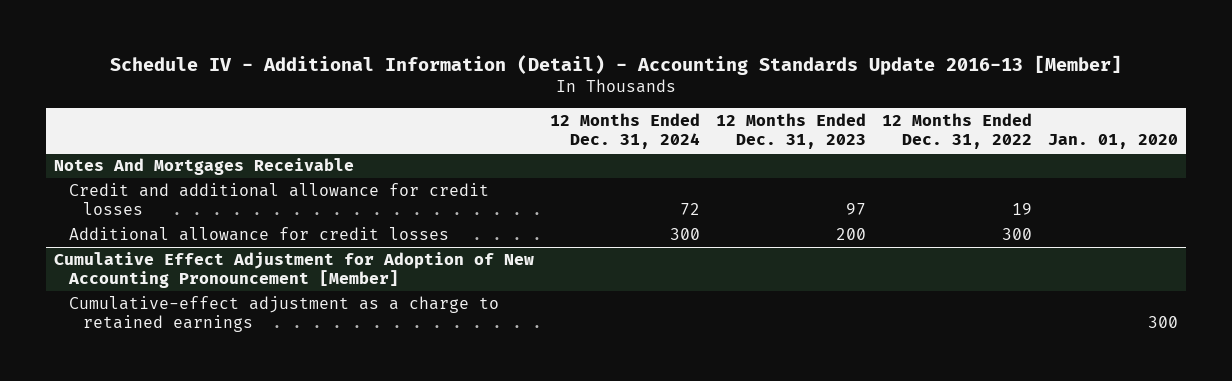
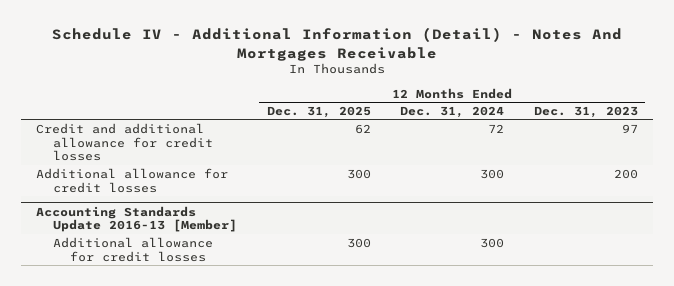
[109,54,1122,75] Schedule IV - Additional Information (Detail) - Accounting Standards Update 2016-13 [Member] -> [52,27,623,61] Schedule IV - Additional Information (Detail) - Notes And Mortgages Receivable
[881,113,1032,150] 12 Months Ended Dec. 31, 2022 -> none
[1047,134,1178,150] Jan. 01, 2020 -> none
none -> [266,105,371,118] Dec. 31, 2025
[53,158,354,176] Notes And Mortgages Receivable -> none
[53,252,534,289] Cumulative Effect Adjustment for Adoption of New Accounting Pronouncement [Member] -> none
[68,296,499,333] Cumulative-effect adjustment as a charge to retained earnings -> none
none -> [36,205,237,233] Accounting Standards Update 2016-13 [Member]
none -> [52,236,213,262] Additional allowance for credit losses

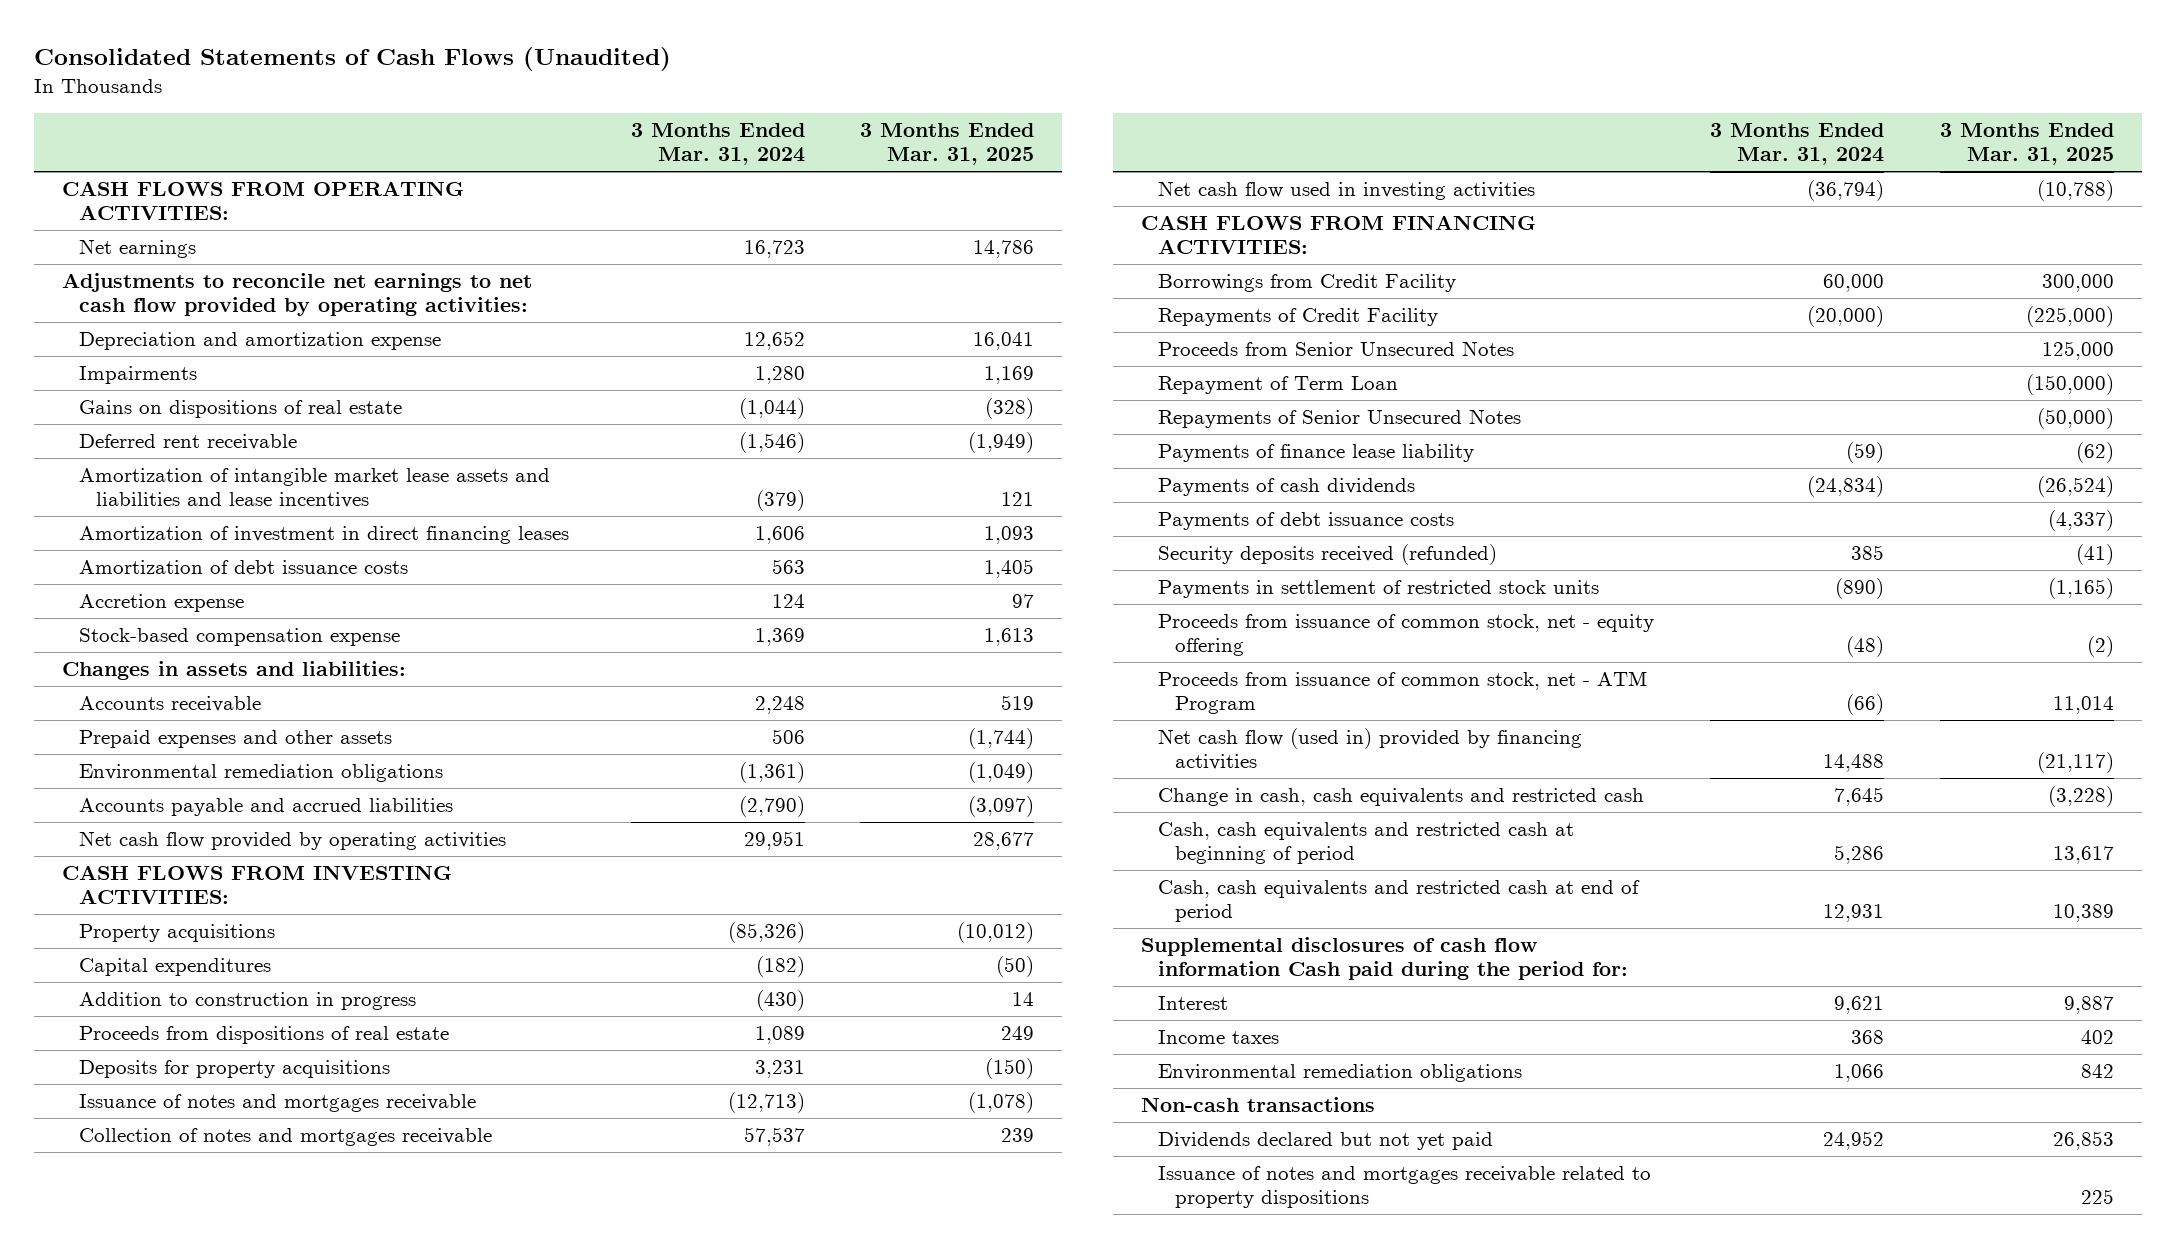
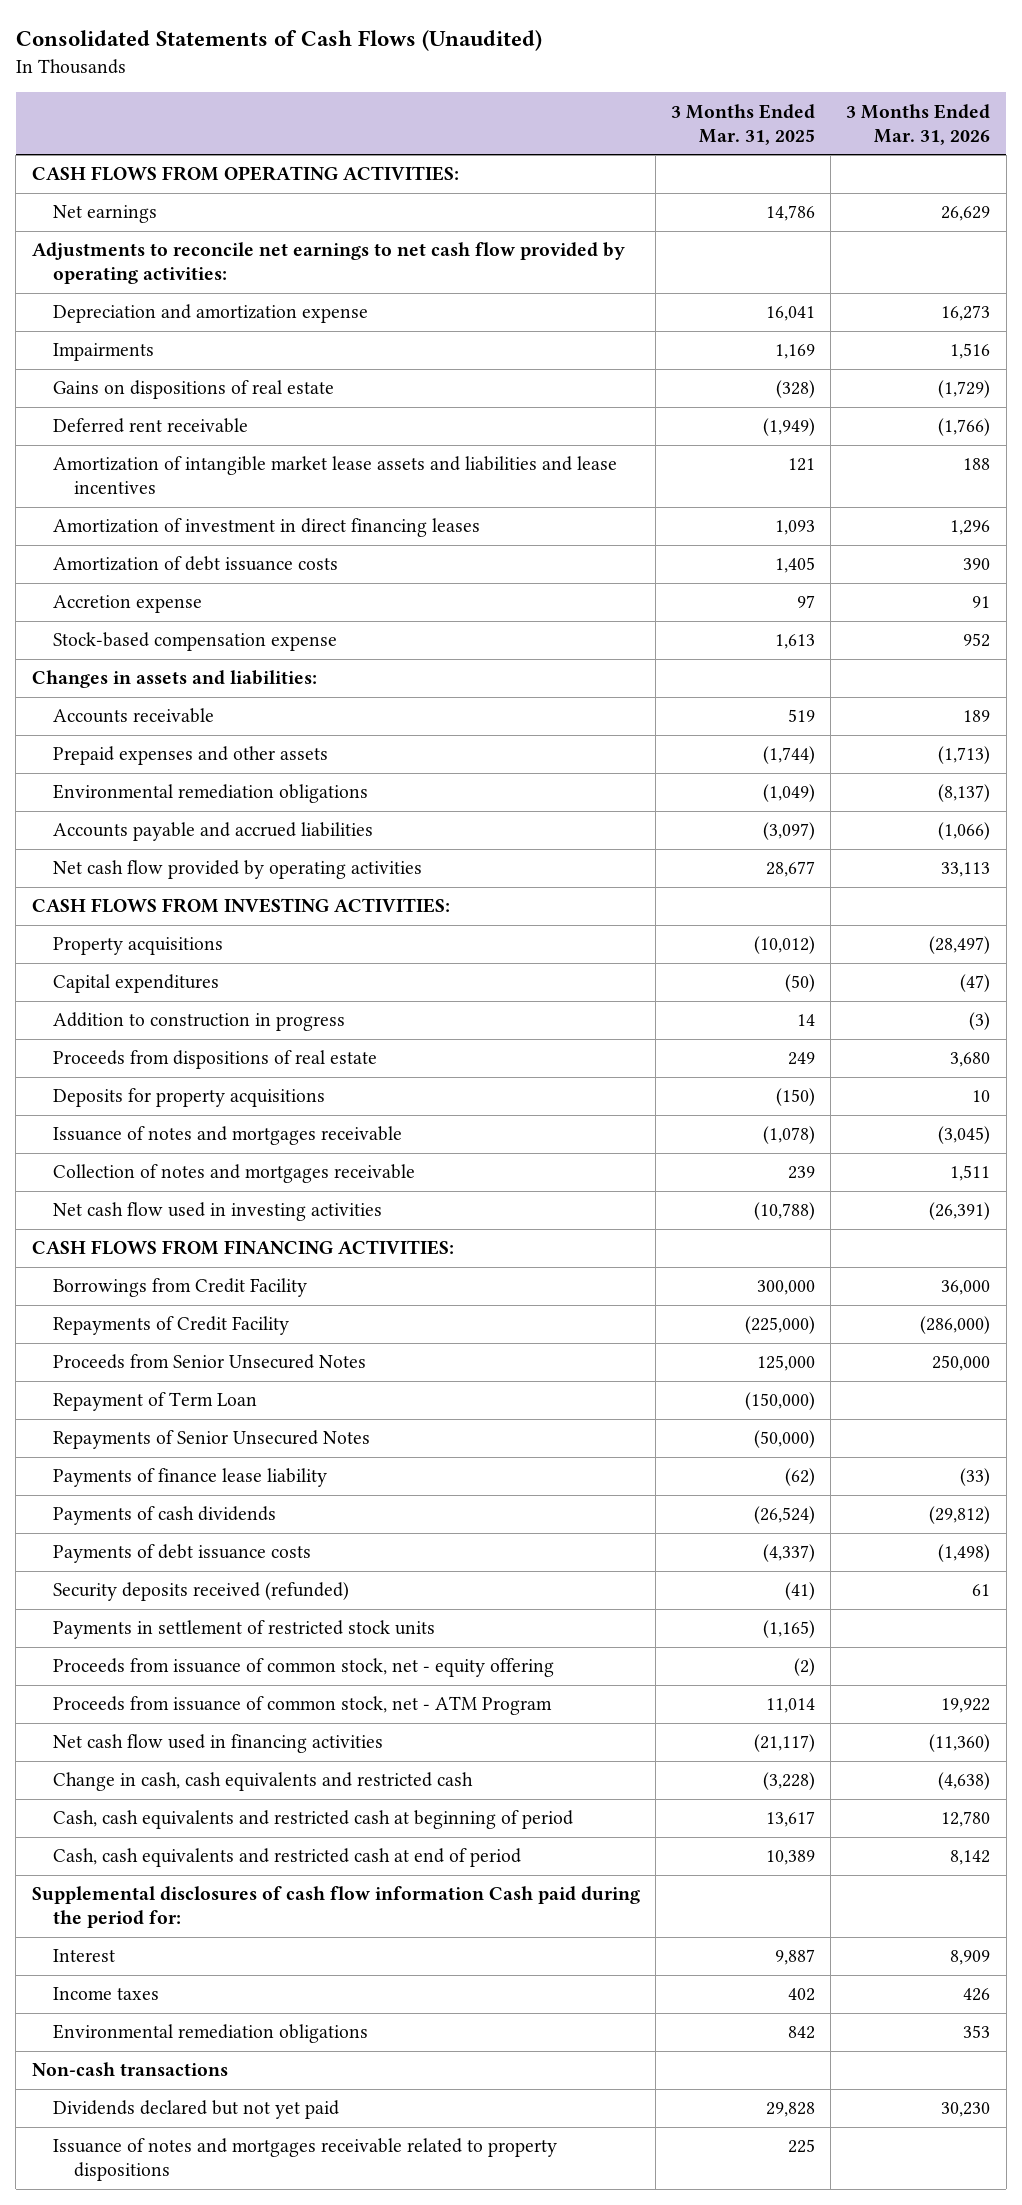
[630,123,805,165] 3 Months Ended Mar. 31, 2024 -> none
none -> [846,103,991,145] 3 Months Ended Mar. 31, 2026
[1158,728,1583,770] Net cash flow (used in) provided by financing activities -> [52,1734,383,1754] Net cash flow used in financing activities
[2052,1131,2114,1151] 26,853 -> [765,2102,815,2118] 29,828

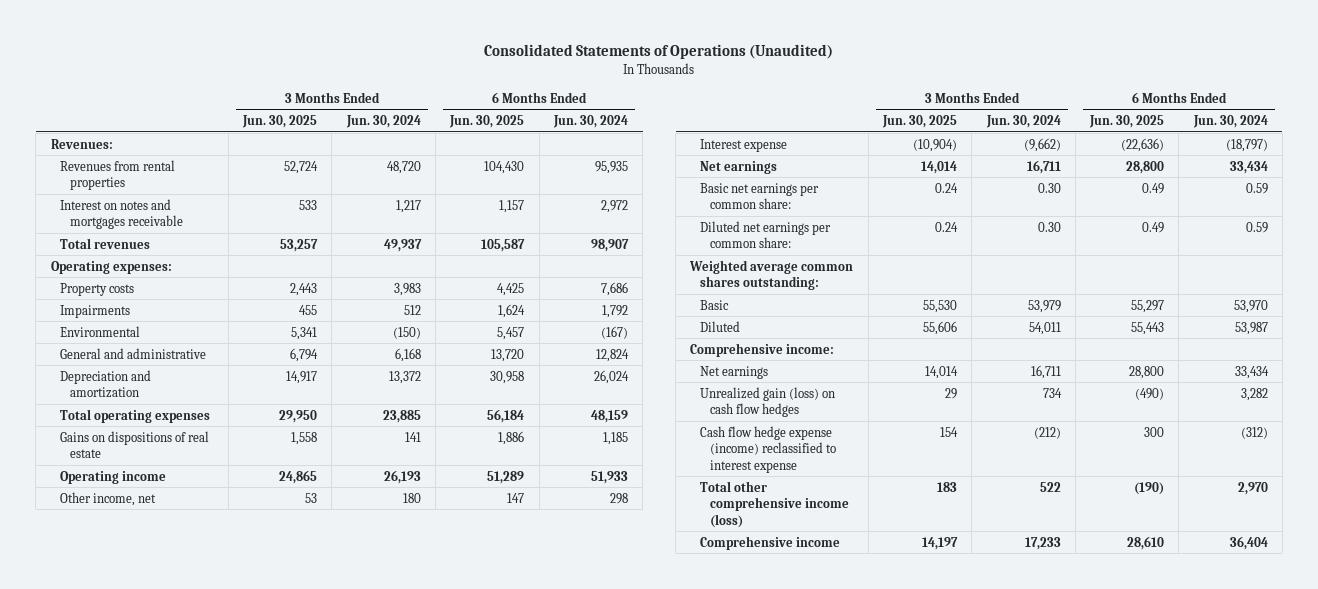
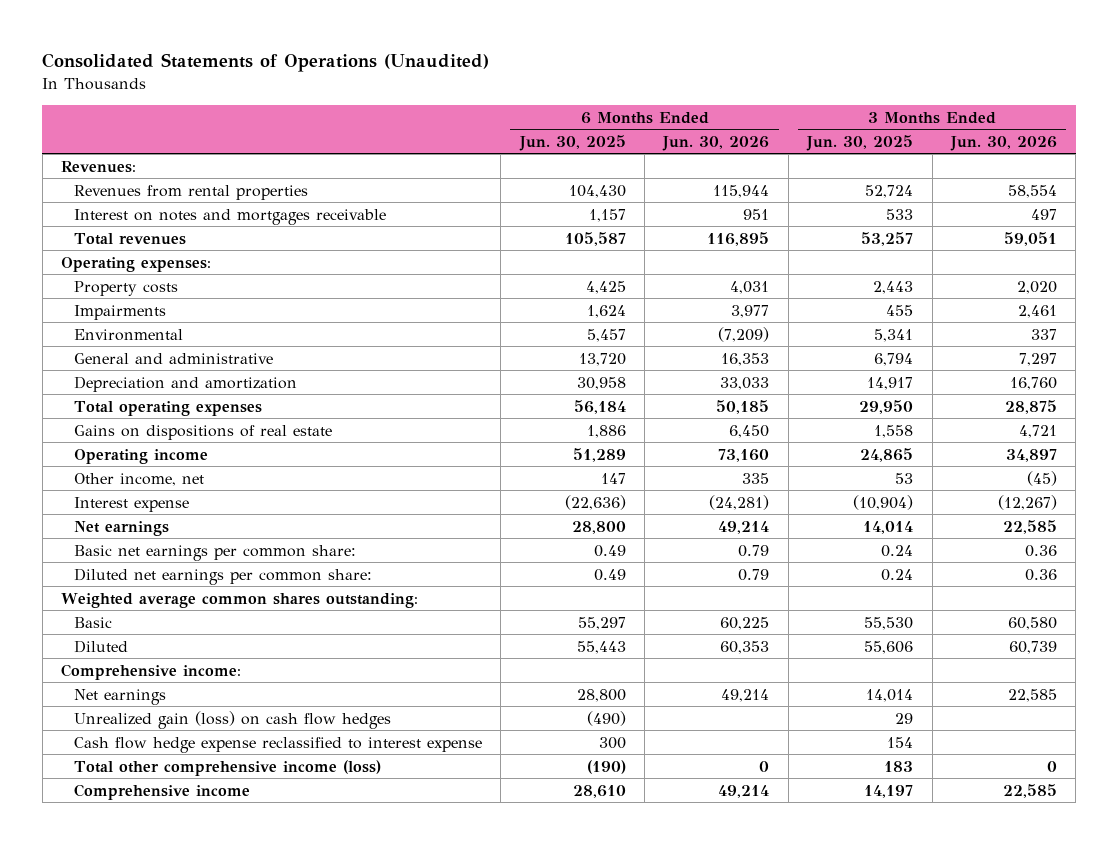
[345,115,421,129] Jun. 30, 2024 -> none
[552,115,628,129] Jun. 30, 2024 -> none
none -> [662,135,770,151] Jun. 30, 2026
none -> [949,135,1057,151] Jun. 30, 2026
[700,425,836,473] Cash flow hedge expense (income) reclassified to interest expense -> [73,736,482,753] Cash flow hedge expense reclassified to interest expense

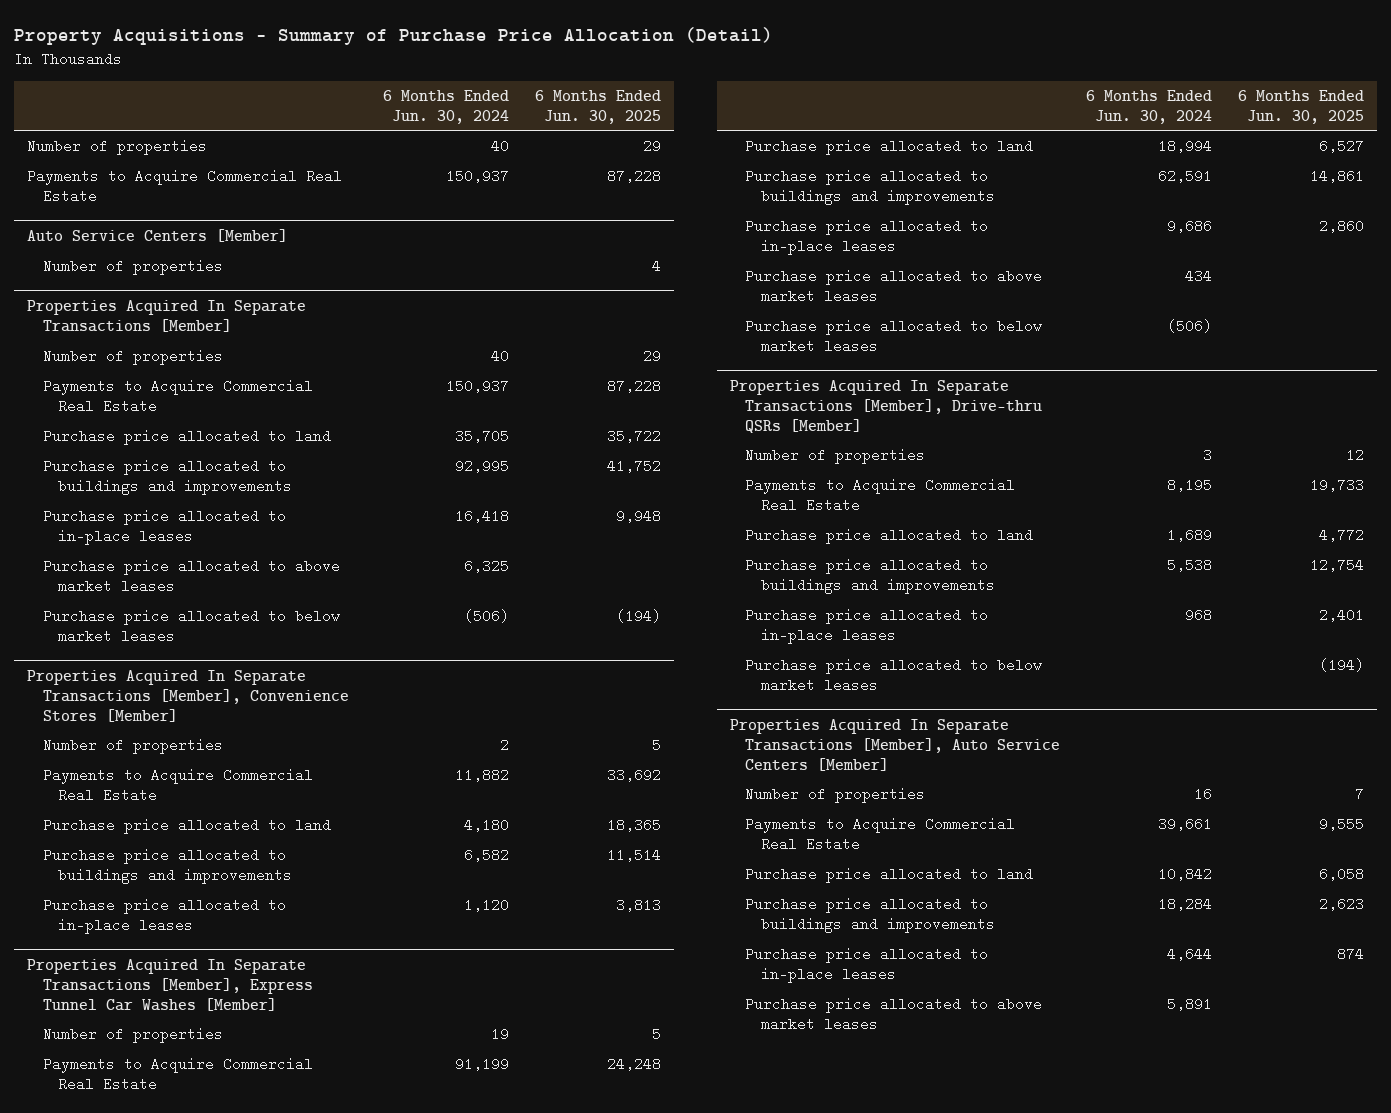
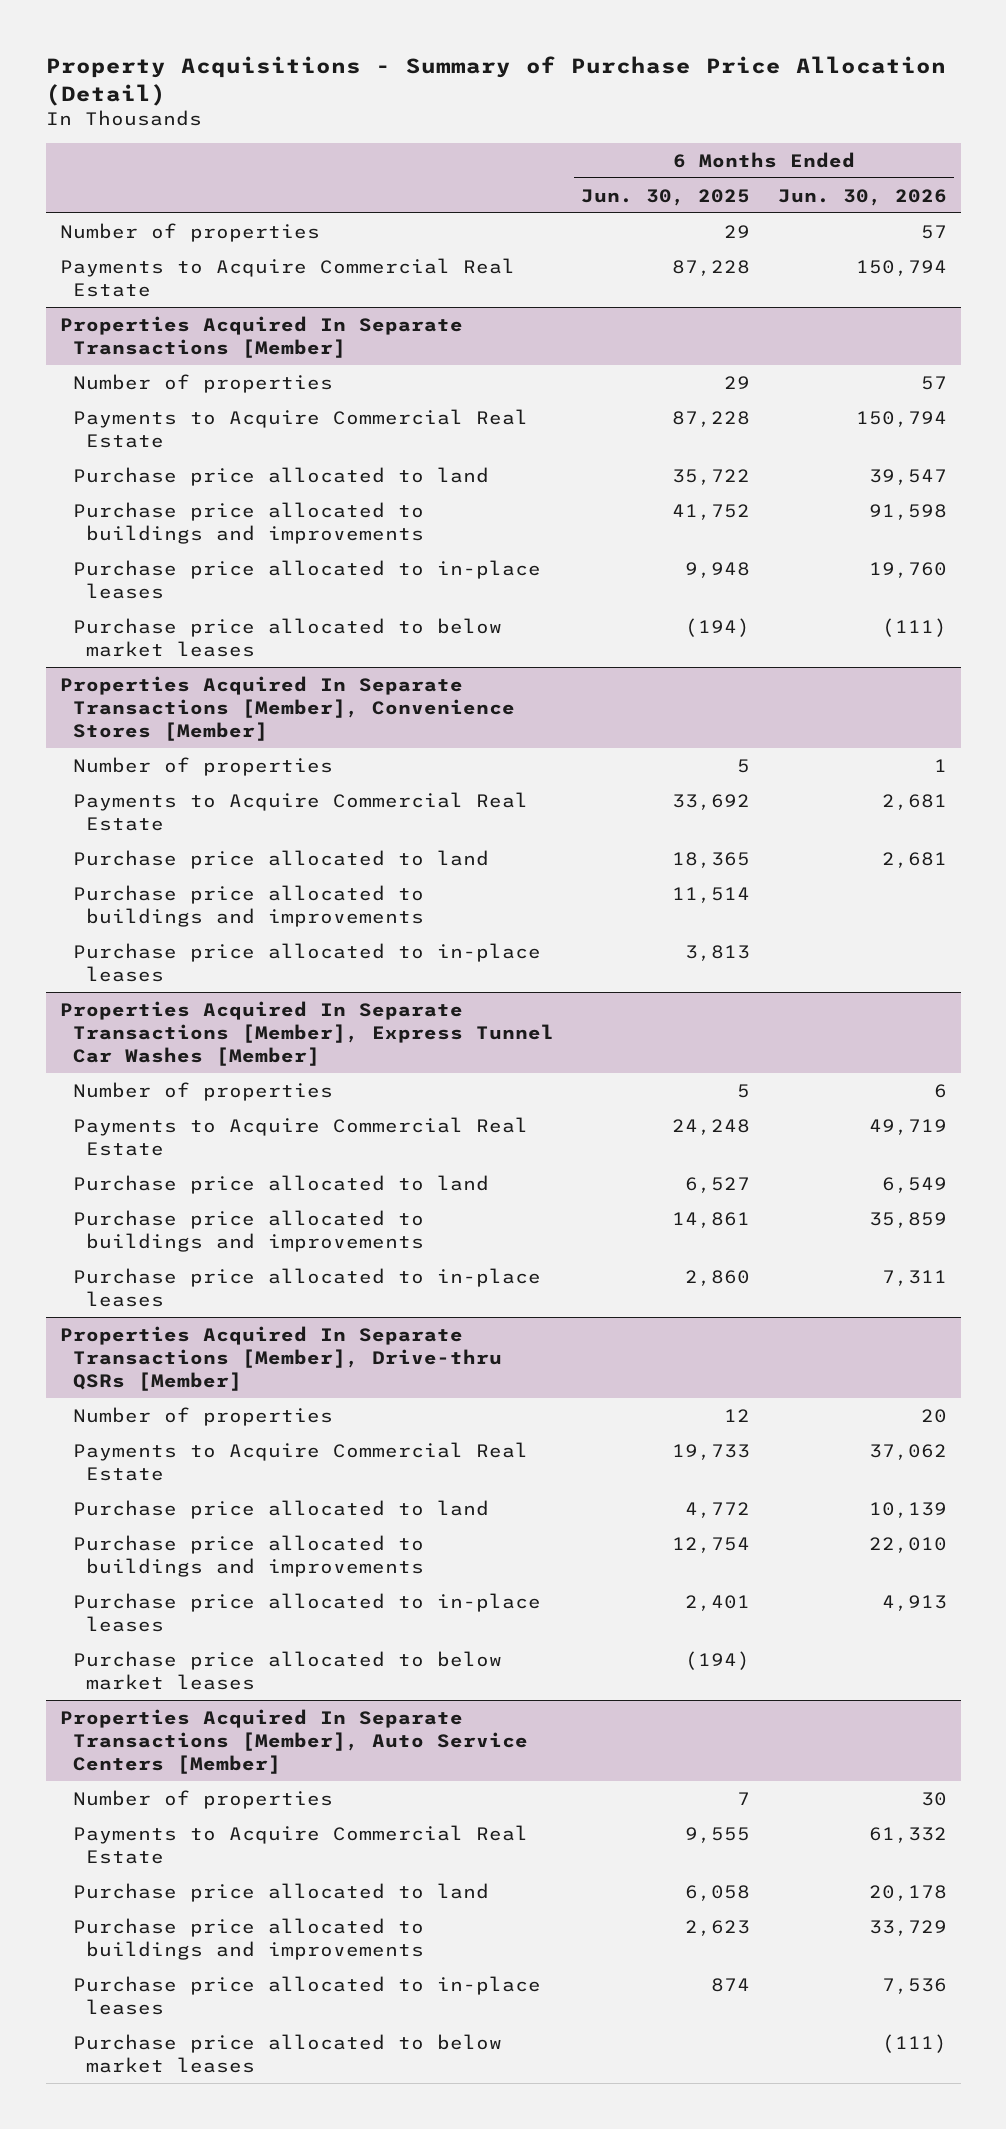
[383,89,510,124] 6 Months Ended Jun. 30, 2024 -> none
none -> [777,188,947,206] Jun. 30, 2026
[27,229,289,243] Auto Service Centers [Member] -> none
[42,259,223,276] Number of properties -> none
[42,559,340,593] Purchase price allocated to above market leases -> none
[745,269,1043,303] Purchase price allocated to above market leases -> none
[745,319,1043,353] Purchase price allocated to below market leases -> none
[745,997,1043,1031] Purchase price allocated to above market leases -> [72,2033,502,2073] Purchase price allocated to below market leases

